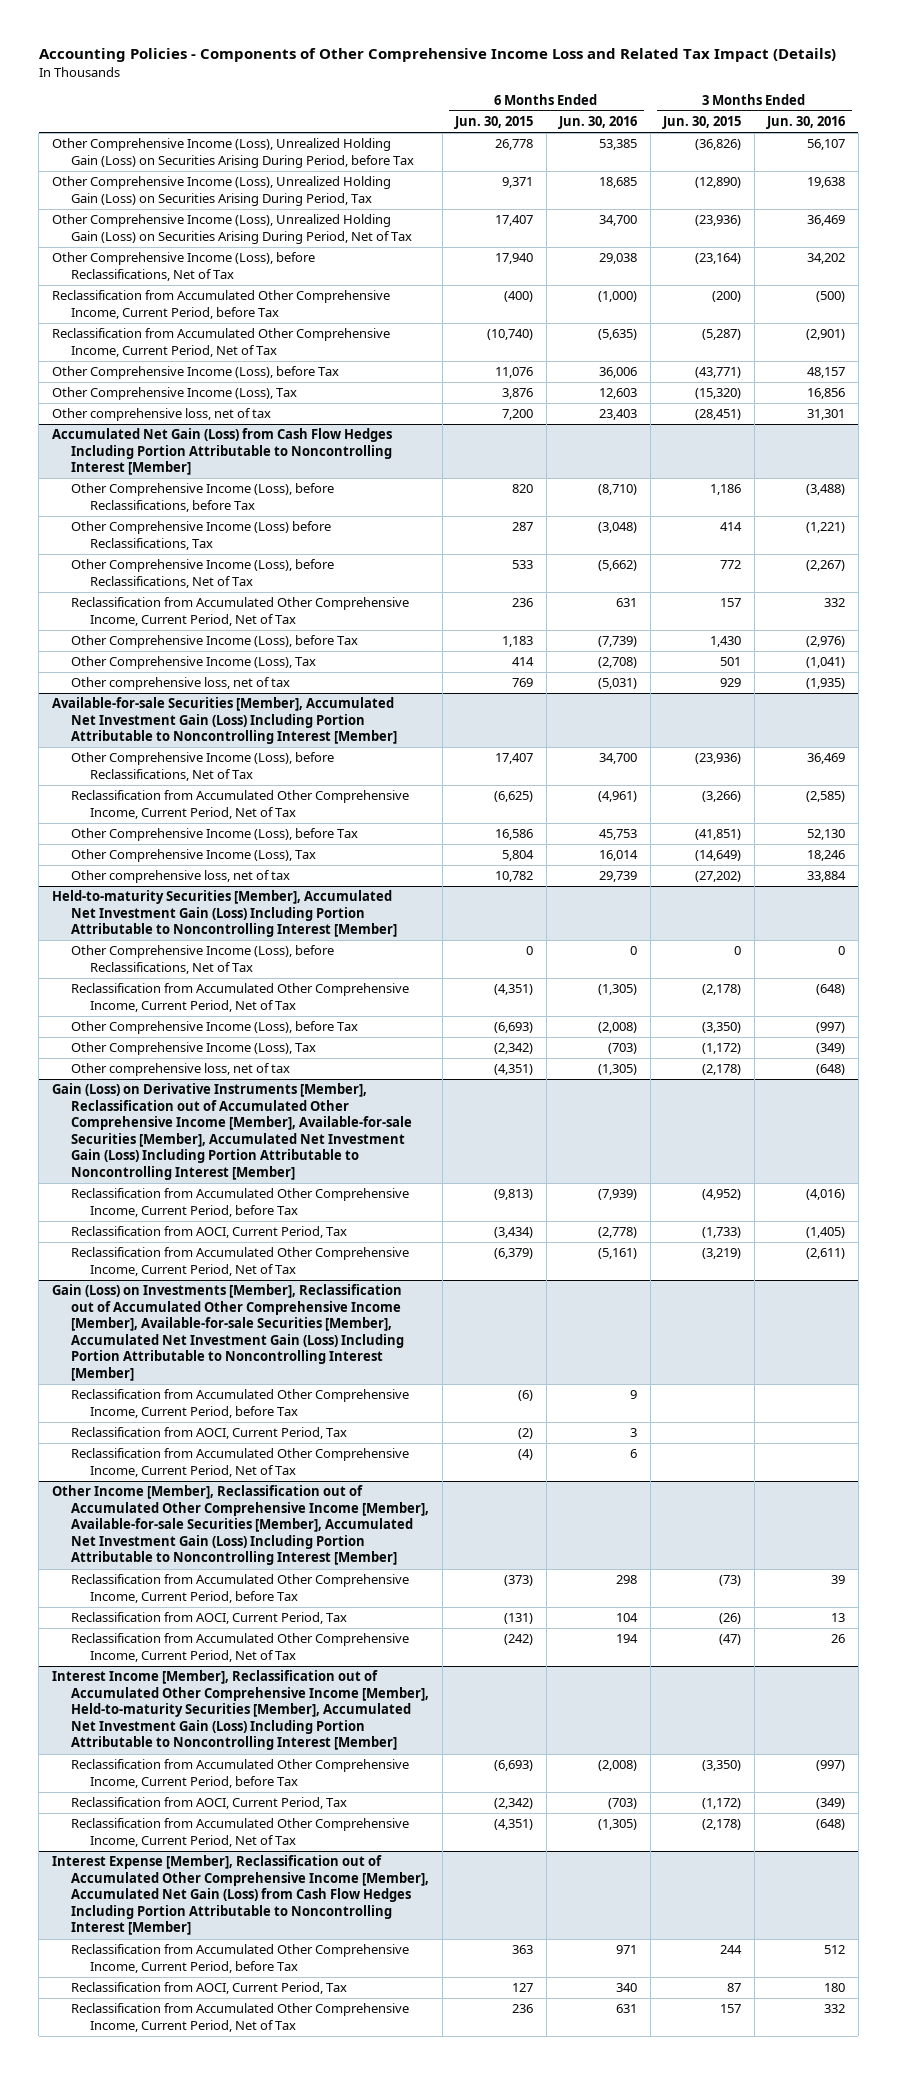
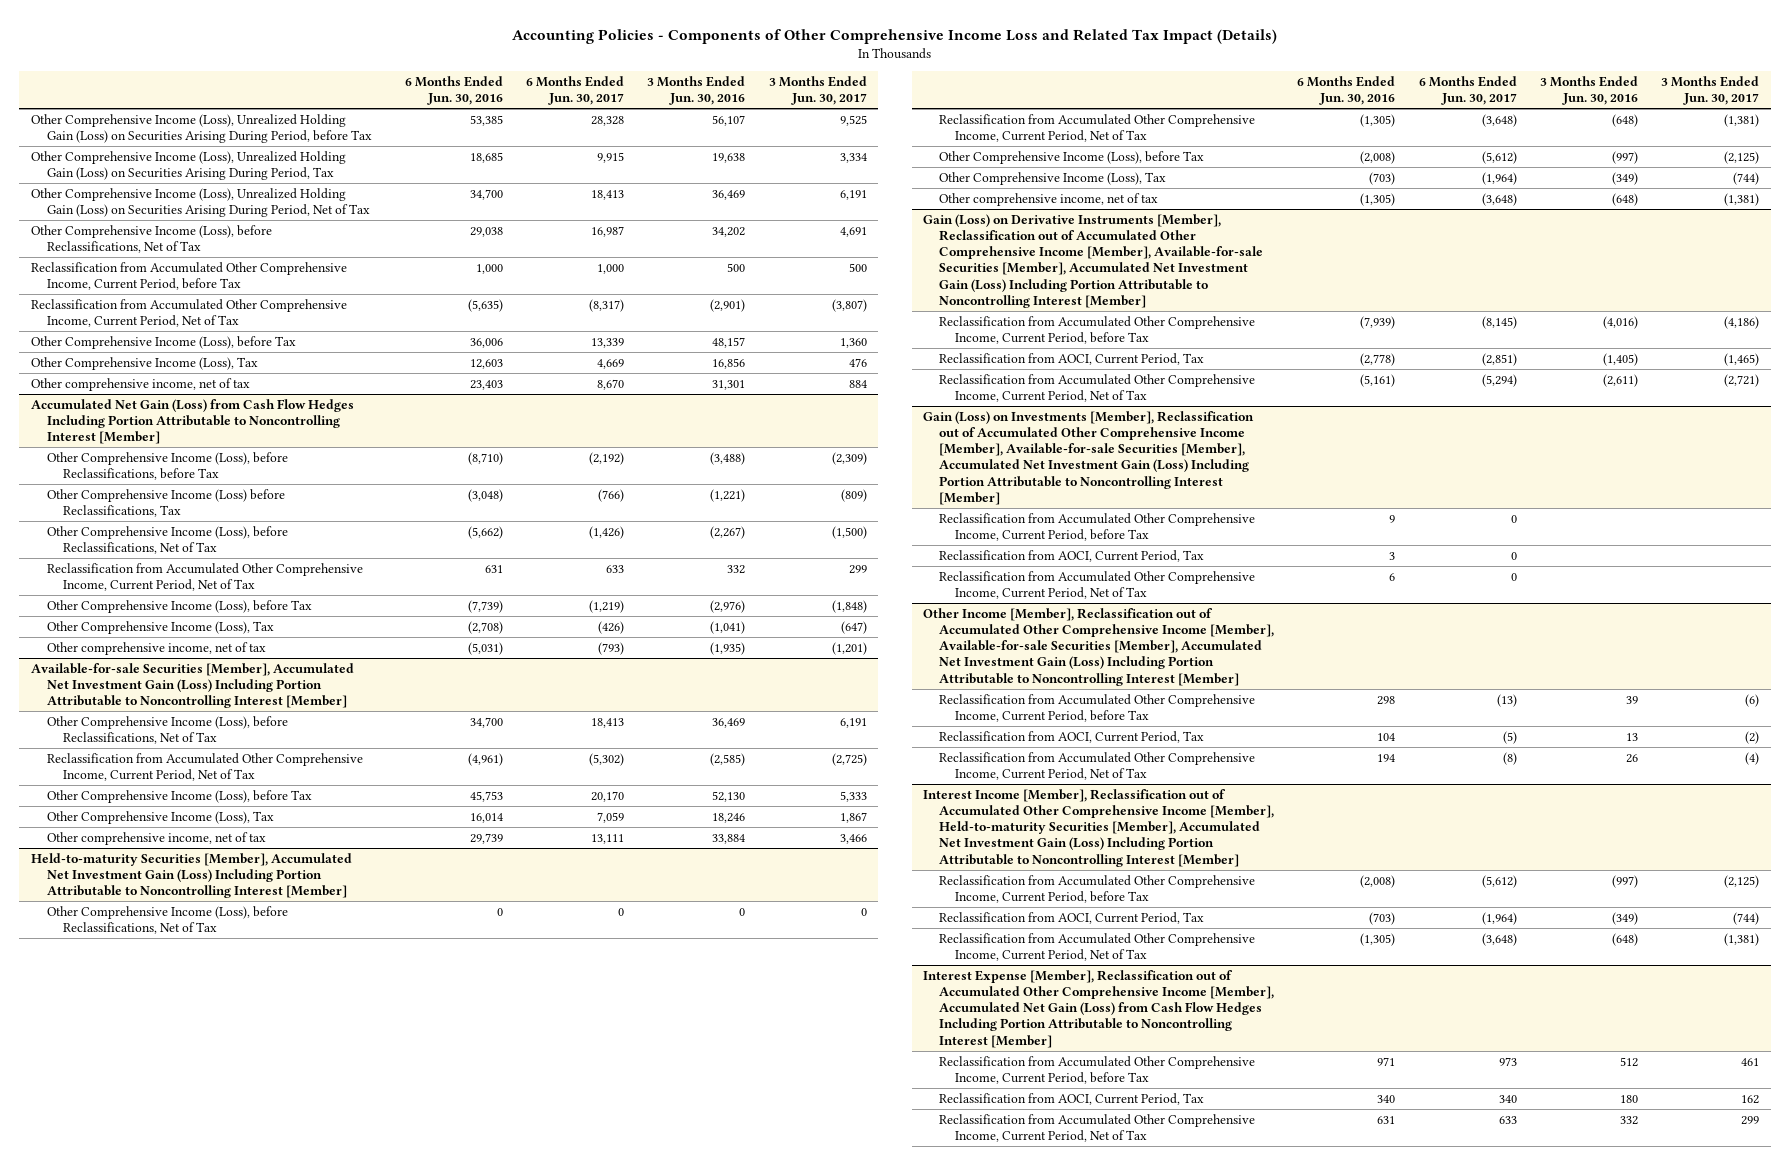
[454,116,534,130] Jun. 30, 2015 -> none
[662,116,742,130] Jun. 30, 2015 -> none
none -> [526,75,625,106] 6 Months Ended Jun. 30, 2017
none -> [768,75,867,106] 3 Months Ended Jun. 30, 2017
[598,291,638,303] (1,000) -> [476,263,504,274] 1,000
[816,291,846,303] (500) -> [727,262,746,272] 500
[51,408,271,422] Other comprehensive loss, net of tax -> [30,377,250,391] Other comprehensive income, net of tax
[71,677,291,691] Other comprehensive loss, net of tax -> [46,641,266,655] Other comprehensive income, net of tax
[71,870,291,884] Other comprehensive loss, net of tax -> [46,831,266,845] Other comprehensive income, net of tax
[71,1063,291,1077] Other comprehensive loss, net of tax -> [939,192,1159,206] Other comprehensive income, net of tax

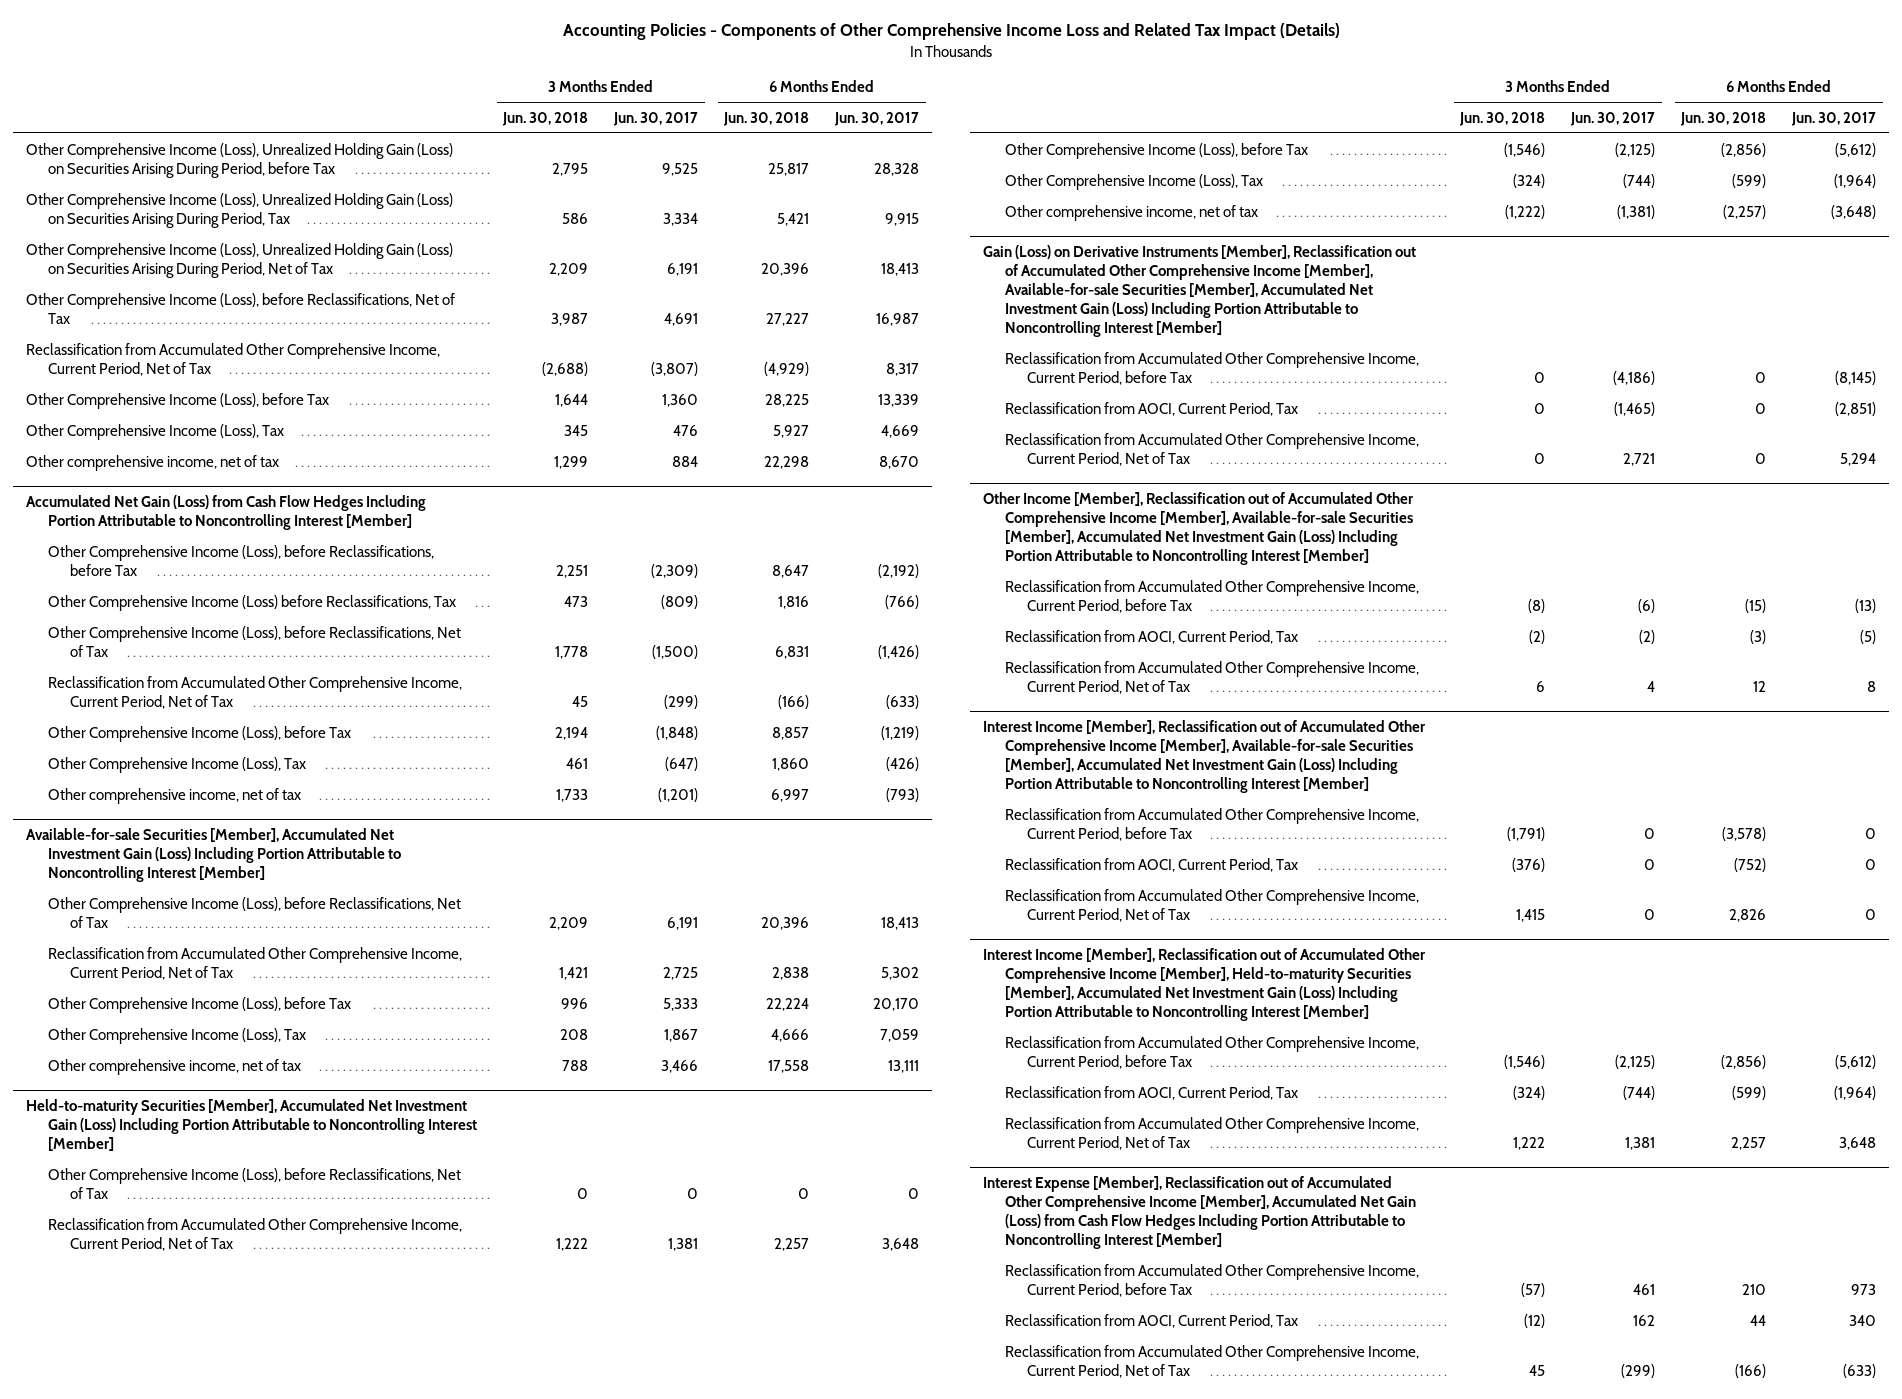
[405,75,504,106] 6 Months Ended Jun. 30, 2016 -> none
[647,75,746,106] 3 Months Ended Jun. 30, 2016 -> none
none -> [502,111,589,126] Jun. 30, 2018
none -> [723,111,810,126] Jun. 30, 2018
[30,261,347,290] Reclassification from Accumulated Other Comprehensive Income, Current Period, before Tax -> none
[589,298,625,312] (8,317) -> [886,362,920,376] 8,317
[606,564,625,573] 633 -> [886,694,920,709] (633)
[848,564,867,574] 299 -> [664,694,699,709] (299)
[589,752,625,766] (5,302) -> [881,966,920,980] 5,302
[831,752,867,766] (2,725) -> [663,966,699,980] 2,725
[1481,113,1517,127] (3,648) -> [882,1237,920,1251] 3,648
[1724,113,1760,127] (1,381) -> [668,1237,699,1251] 1,381
[923,410,1255,505] Gain (Loss) on Investments [Member], Reclassification out of Accumulated Other Comprehensive Income [Member], Available-for-sale Securities [Member], Accumulated Net Investment Gain (Loss) Including Portion Attributable to Noncontrolling Interest [Member] -> none
[939,512,1256,541] Reclassification from Accumulated Other Comprehensive Income, Current Period, before Tax -> none
[939,549,1205,562] Reclassification from AOCI, Current Period, Tax -> none
[939,570,1256,599] Reclassification from Accumulated Other Comprehensive Income, Current Period, Net of Tax -> none
[1481,373,1517,387] (5,294) -> [1840,452,1877,466] 5,294
[1724,373,1760,387] (2,721) -> [1623,452,1656,466] 2,721
[1502,751,1517,765] (8) -> [1867,680,1877,692] 8
[1745,751,1760,765] (4) -> [1647,680,1656,692] 4
none -> [982,720,1426,793] Interest Income [Member], Reclassification out of Accumulated Other Comprehensive Income [Member], Available-for-sale Securities [Member], Accumulated Net Investment Gain (Loss) Including Portion Attributable to Noncontrolling Interest [Member]
none -> [1005,807,1420,841] Reclassification from Accumulated Other Comprehensive Income, Current Period, before Tax
none -> [1005,857,1299,872] Reclassification from AOCI, Current Period, Tax
none -> [1005,888,1420,922] Reclassification from Accumulated Other Comprehensive Income, Current Period, Net of Tax
[1481,932,1517,946] (3,648) -> [1839,1136,1877,1150] 3,648
[1724,932,1760,946] (1,381) -> [1625,1136,1656,1150] 1,381
[1498,1115,1517,1124] 633 -> [1843,1363,1877,1378] (633)
[1741,1115,1760,1125] 299 -> [1621,1363,1656,1378] (299)

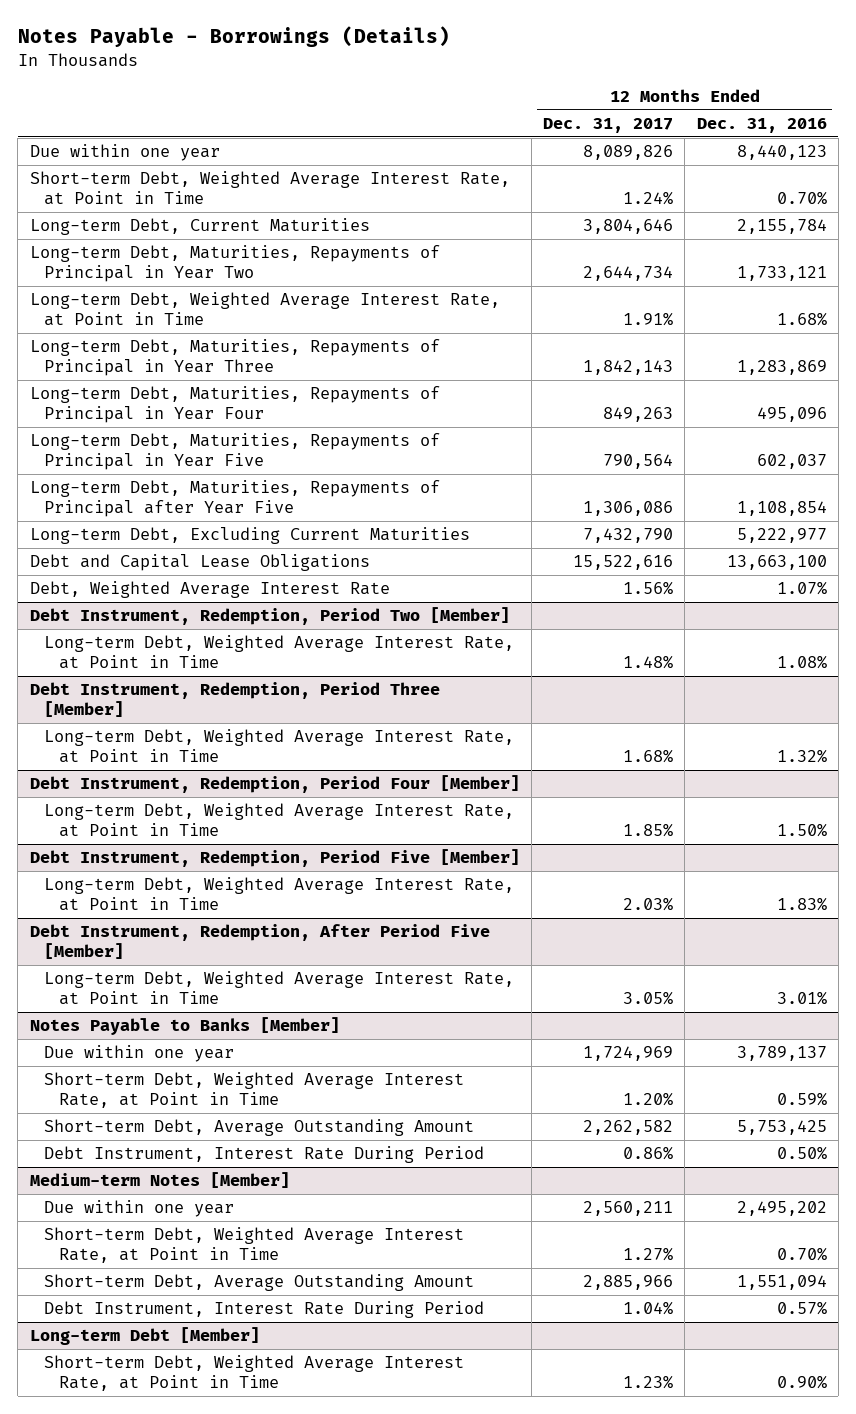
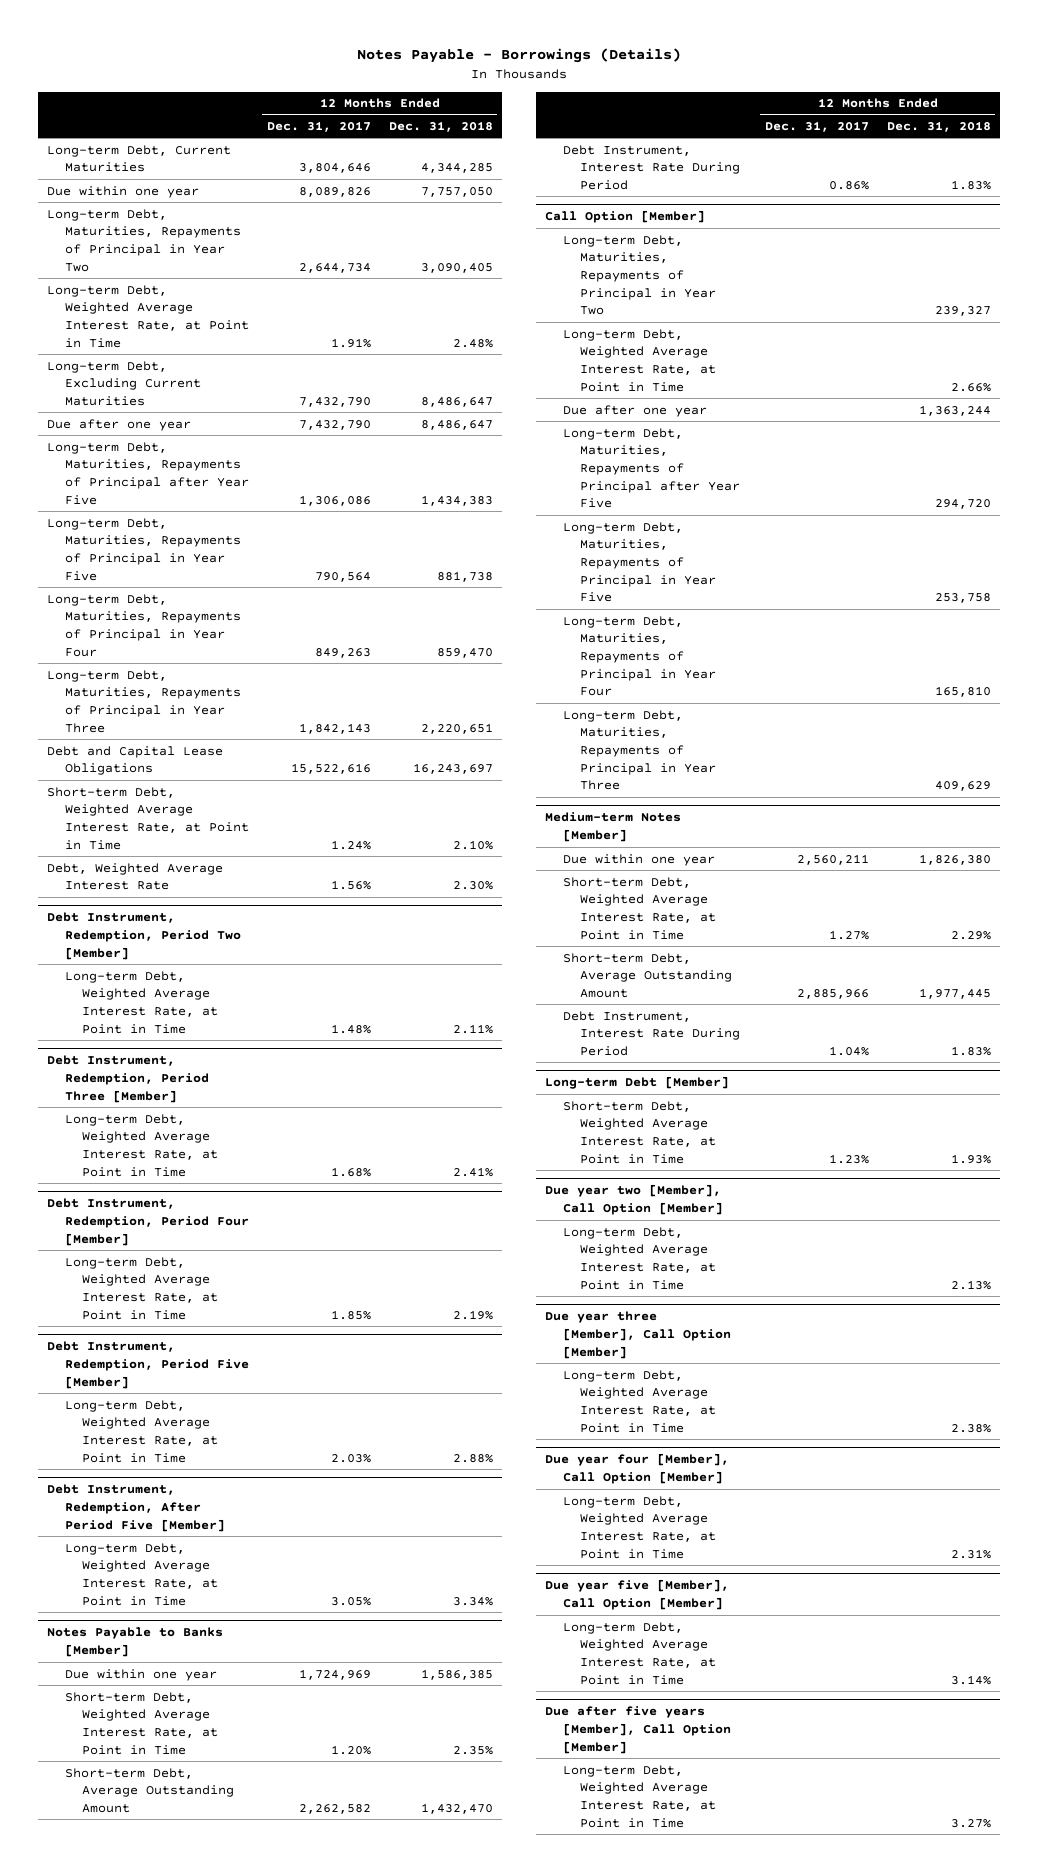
[696,117,827,133] Dec. 31, 2016 -> none
none -> [388,121,493,133] Dec. 31, 2018
[29,144,220,162] Due within one year -> [47,185,200,198] Due within one year
none -> [47,418,192,431] Due after one year
[29,480,440,517] Long-term Debt, Maturities, Repayments of Principal after Year Five -> [47,441,249,505] Long-term Debt, Maturities, Repayments of Principal after Year Five
[29,433,440,470] Long-term Debt, Maturities, Repayments of Principal in Year Five -> [47,517,241,581] Long-term Debt, Maturities, Repayments of Principal in Year Five
[29,386,440,423] Long-term Debt, Maturities, Repayments of Principal in Year Four -> [47,593,241,657] Long-term Debt, Maturities, Repayments of Principal in Year Four
[29,339,440,376] Long-term Debt, Maturities, Repayments of Principal in Year Three -> [47,669,241,733] Long-term Debt, Maturities, Repayments of Principal in Year Three
[29,171,510,205] Short-term Debt, Weighted Average Interest Rate, at Point in Time -> [47,786,249,850] Short-term Debt, Weighted Average Interest Rate, at Point in Time
none -> [545,210,706,224] Call Option [Member]
none -> [562,234,716,316] Long-term Debt, Maturities, Repayments of Principal in Year Two
none -> [562,328,716,392] Long-term Debt, Weighted Average Interest Rate, at Point in Time
none -> [562,404,707,417] Due after one year
none -> [562,427,740,509] Long-term Debt, Maturities, Repayments of Principal after Year Five
none -> [562,521,716,603] Long-term Debt, Maturities, Repayments of Principal in Year Five
none -> [562,615,716,697] Long-term Debt, Maturities, Repayments of Principal in Year Four
none -> [562,709,716,791] Long-term Debt, Maturities, Repayments of Principal in Year Three
none -> [545,1184,723,1216] Due year two [Member], Call Option [Member]
none -> [562,1226,716,1290] Long-term Debt, Weighted Average Interest Rate, at Point in Time
none -> [545,1311,731,1359] Due year three [Member], Call Option [Member]
none -> [562,1369,716,1433] Long-term Debt, Weighted Average Interest Rate, at Point in Time
none -> [545,1453,730,1485] Due year four [Member], Call Option [Member]
none -> [562,1495,716,1559] Long-term Debt, Weighted Average Interest Rate, at Point in Time
none -> [545,1579,730,1611] Due year five [Member], Call Option [Member]
none -> [562,1621,716,1685] Long-term Debt, Weighted Average Interest Rate, at Point in Time
none -> [545,1706,731,1754] Due after five years [Member], Call Option [Member]
none -> [562,1764,716,1828] Long-term Debt, Weighted Average Interest Rate, at Point in Time

